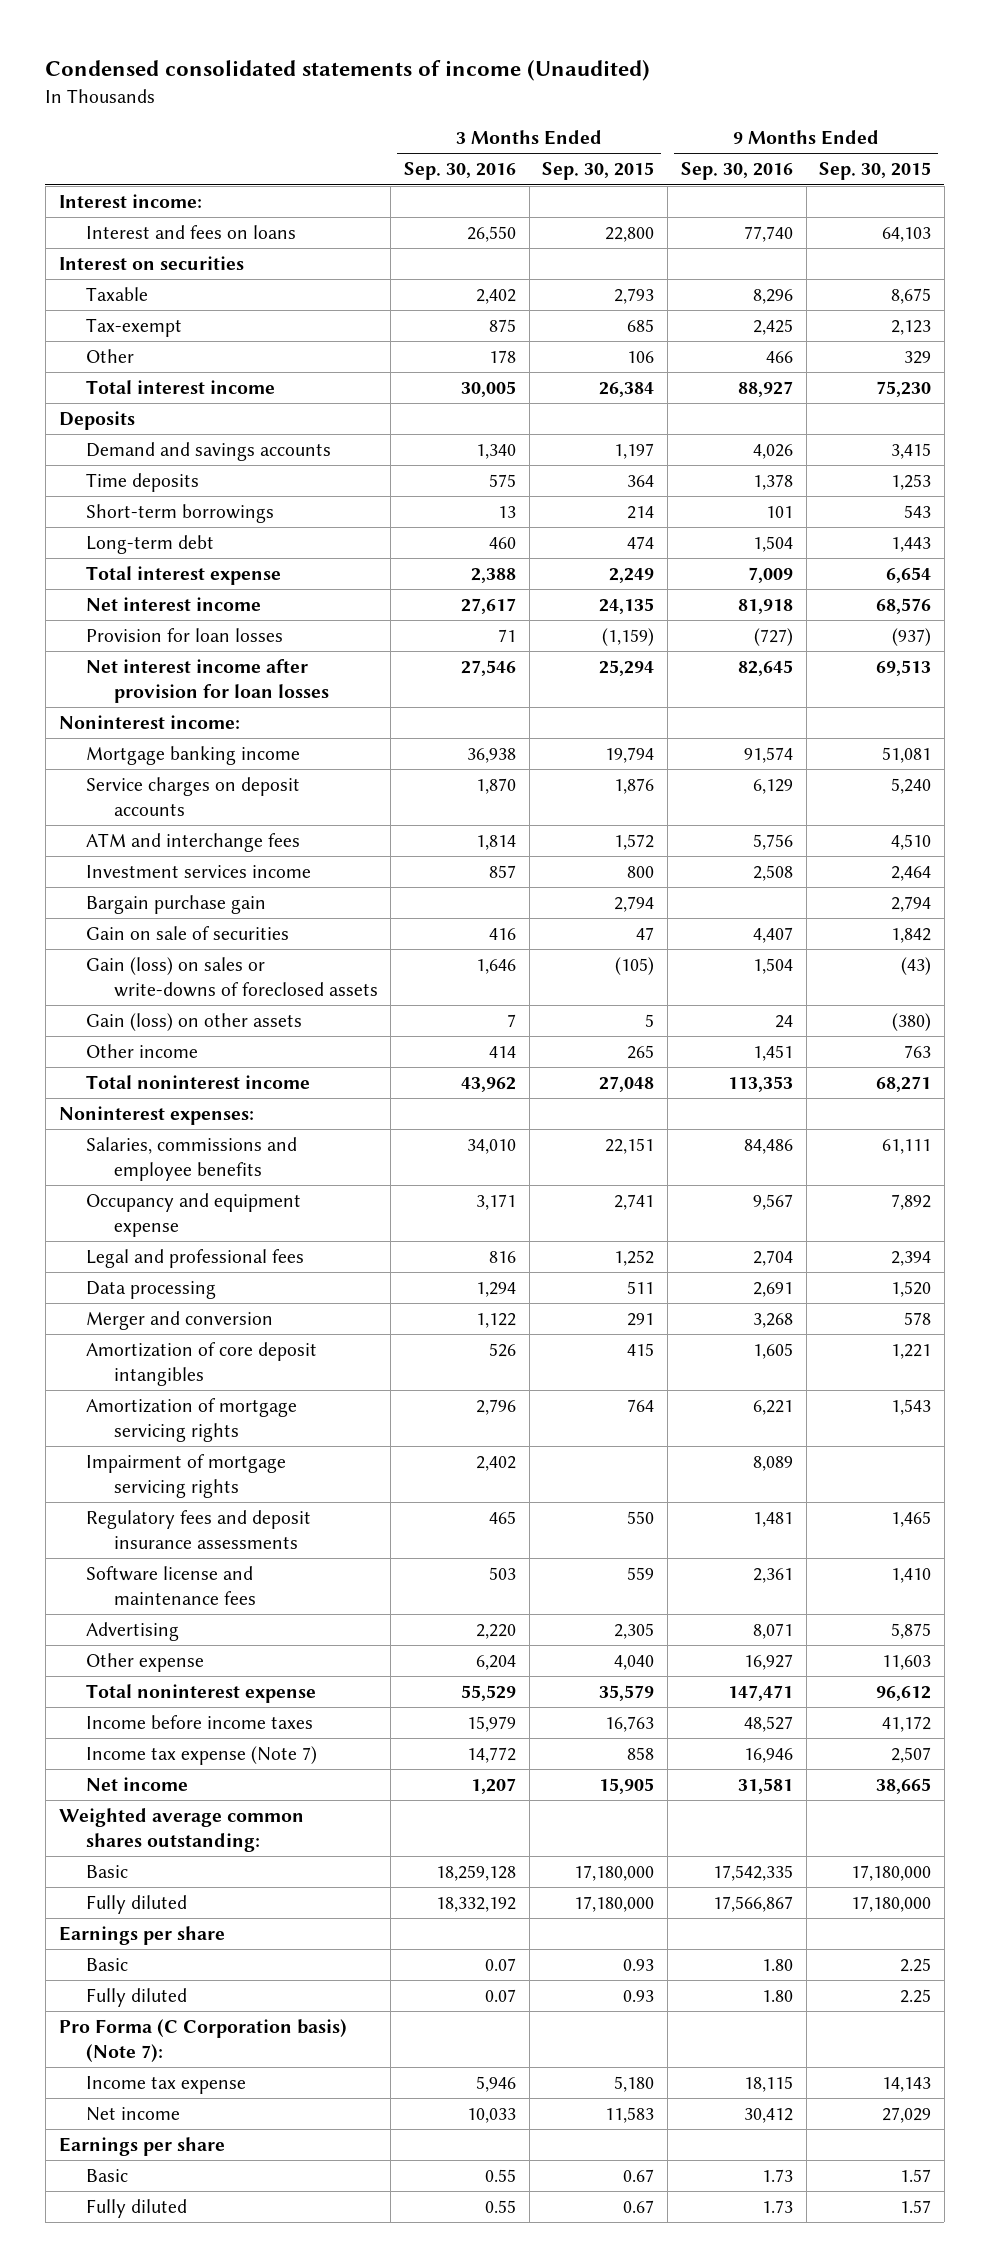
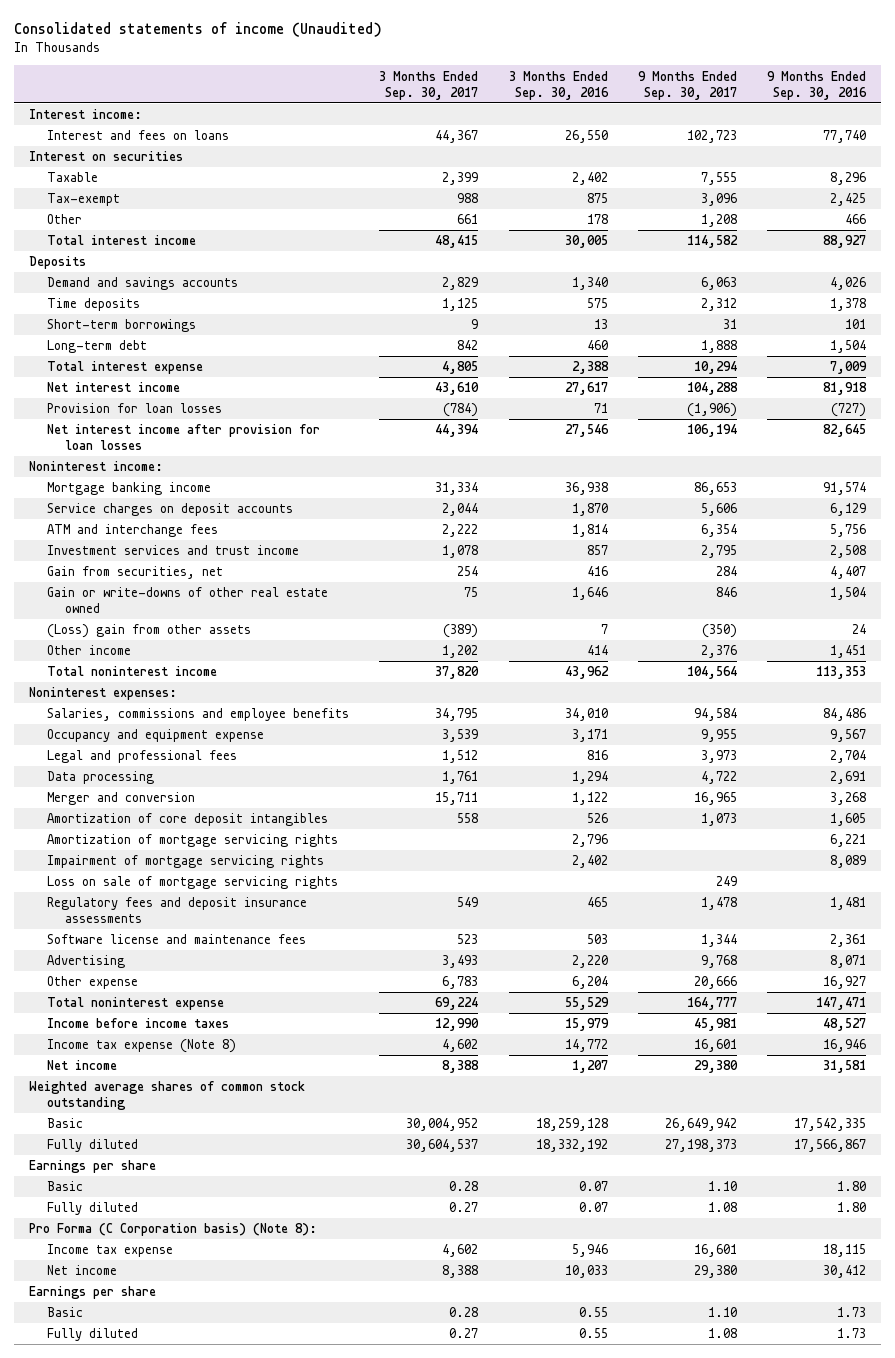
[45,60,651,82] Condensed consolidated statements of income (Unaudited) -> [13,22,382,38] Consolidated statements of income (Unaudited)
[542,162,655,181] Sep. 30, 2015 -> none
[819,162,932,181] Sep. 30, 2015 -> none
none -> [379,70,479,100] 3 Months Ended Sep. 30, 2017
none -> [637,70,737,100] 9 Months Ended Sep. 30, 2017
[86,894,267,914] Bargain purchase gain -> none
[86,864,312,878] Investment services income -> [47,545,300,556] Investment services and trust income
[86,925,290,940] Gain on sale of securities -> [47,566,224,580] Gain from securities, net
[86,956,378,997] Gain (loss) on sales or write-downs of foreclosed assets -> [47,587,329,614] Gain or write-downs of other real estate owned
[86,1012,303,1031] Gain (loss) on other assets -> [47,624,252,639] (Loss) gain from other assets
none -> [47,876,339,890] Loss on sale of mortgage servicing rights
[86,1745,318,1765] Income tax expense (Note 7) -> [47,1039,237,1054] Income tax expense (Note 8)
[58,1807,304,1852] Weighted average common shares outstanding: -> [28,1081,305,1111] Weighted average shares of common stock outstanding
[58,2018,347,2062] Pro Forma (C Corporation basis) (Note 7): -> [28,1223,317,1237] Pro Forma (C Corporation basis) (Note 8):

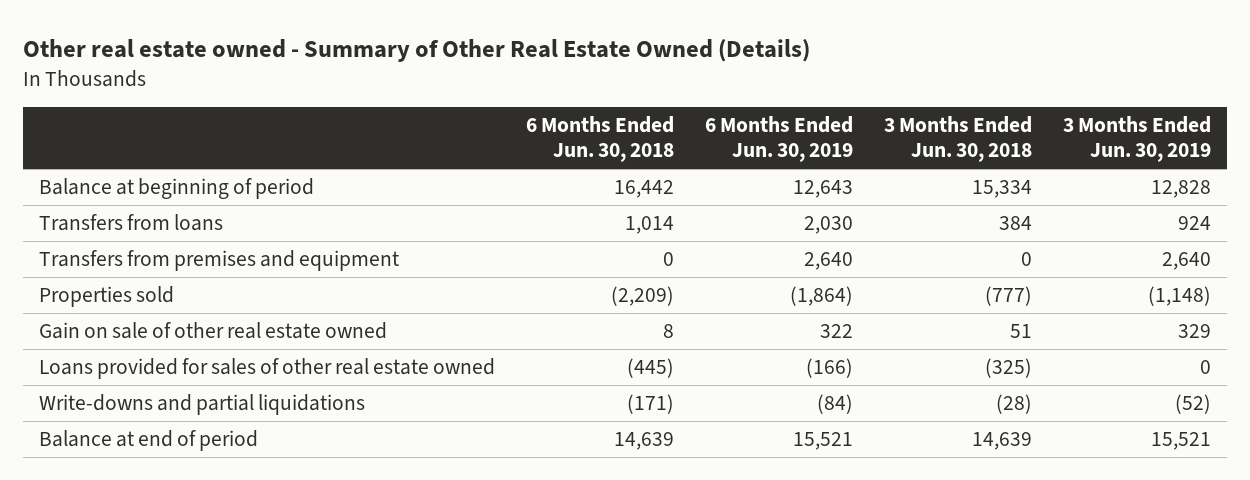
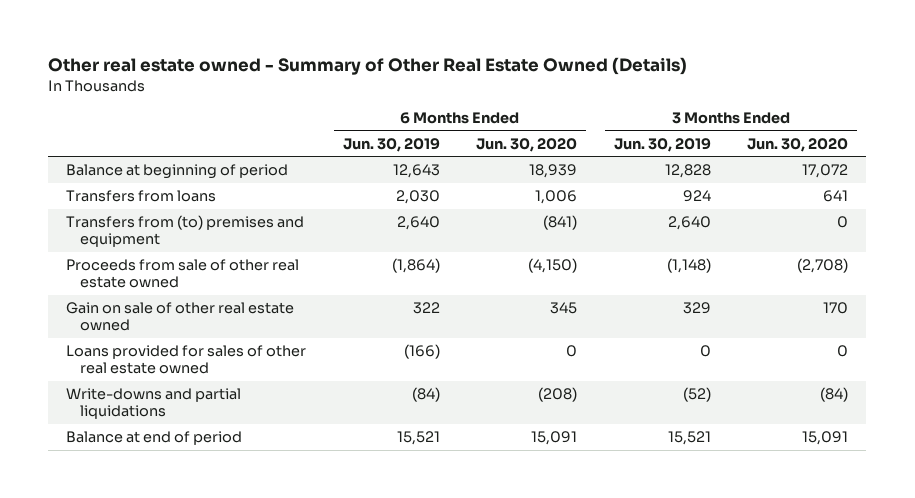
[525,116,674,163] 6 Months Ended Jun. 30, 2018 -> none
[883,116,1032,163] 3 Months Ended Jun. 30, 2018 -> none
none -> [476,137,578,152] Jun. 30, 2020
none -> [747,137,849,152] Jun. 30, 2020
[38,250,399,272] Transfers from premises and equipment -> [66,215,305,248] Transfers from (to) premises and equipment
[38,286,174,308] Properties sold -> [66,259,300,289] Proceeds from sale of other real estate owned

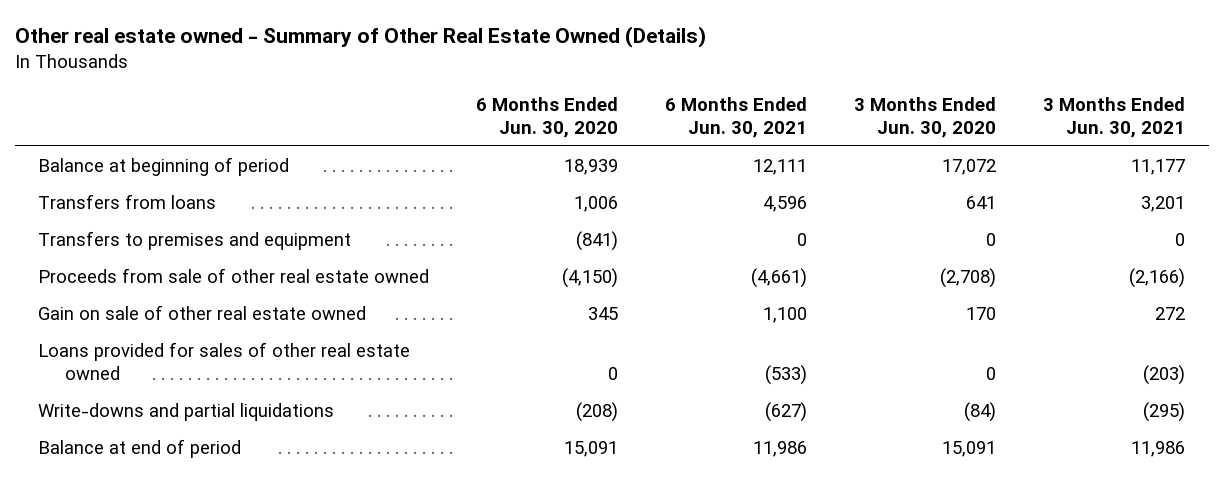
[342,137,440,152] Jun. 30, 2019 -> none
[613,137,711,152] Jun. 30, 2019 -> none
none -> [665,97,808,139] 6 Months Ended Jun. 30, 2021
none -> [1043,97,1186,139] 3 Months Ended Jun. 30, 2021
[66,215,305,248] Transfers from (to) premises and equipment -> [38,230,352,250] Transfers to premises and equipment

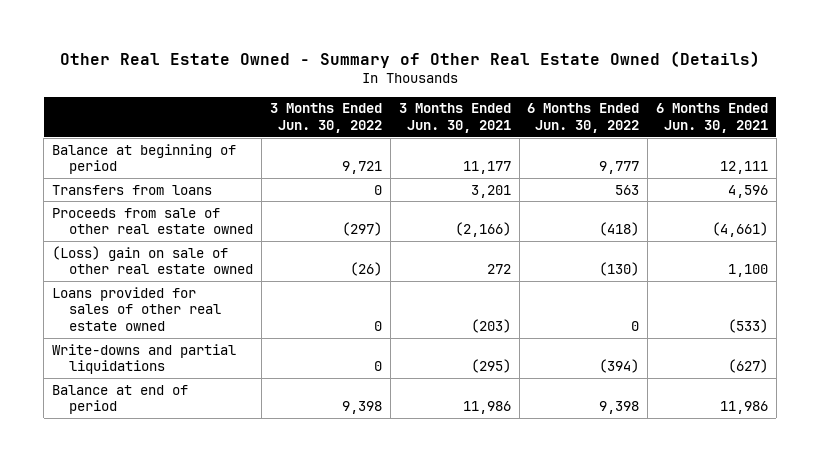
[14,26,706,49] Other real estate owned - Summary of Other Real Estate Owned (Details) -> [60,50,761,68] Other Real Estate Owned - Summary of Other Real Estate Owned (Details)
[476,97,619,139] 6 Months Ended Jun. 30, 2020 -> none
[854,97,997,139] 3 Months Ended Jun. 30, 2020 -> none
none -> [269,103,382,134] 3 Months Ended Jun. 30, 2022
none -> [527,103,640,134] 6 Months Ended Jun. 30, 2022
[38,230,352,250] Transfers to premises and equipment -> none
[38,304,367,320] Gain on sale of other real estate owned -> [52,245,254,275] (Loss) gain on sale of other real estate owned

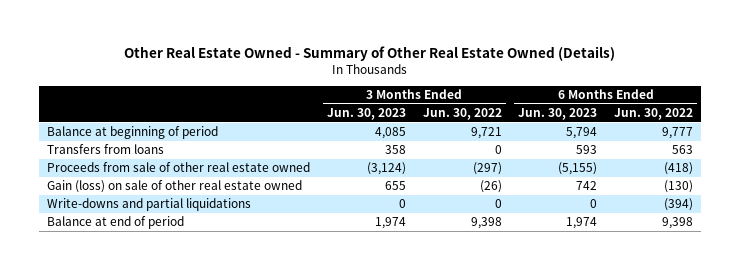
[398,103,511,134] 3 Months Ended Jun. 30, 2021 -> none
[656,103,769,134] 6 Months Ended Jun. 30, 2021 -> none
none -> [327,108,407,121] Jun. 30, 2023
none -> [518,108,598,121] Jun. 30, 2023
[52,286,222,331] Loans provided for sales of other real estate owned -> none
[52,245,254,275] (Loss) gain on sale of other real estate owned -> [47,180,303,194] Gain (loss) on sale of other real estate owned

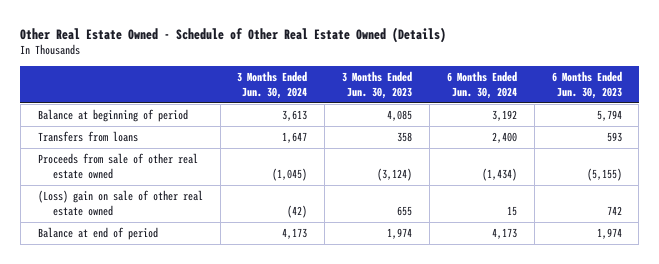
[124,45,616,61] Other Real Estate Owned - Summary of Other Real Estate Owned (Details) -> [20,26,447,43] Other Real Estate Owned - Schedule of Other Real Estate Owned (Details)
[422,108,502,121] Jun. 30, 2022 -> none
[613,108,693,121] Jun. 30, 2022 -> none
none -> [237,71,308,99] 3 Months Ended Jun. 30, 2024
none -> [446,71,517,99] 6 Months Ended Jun. 30, 2024
[47,198,252,212] Write-downs and partial liquidations -> none
[47,180,303,194] Gain (loss) on sale of other real estate owned -> [37,190,203,216] (Loss) gain on sale of other real estate owned

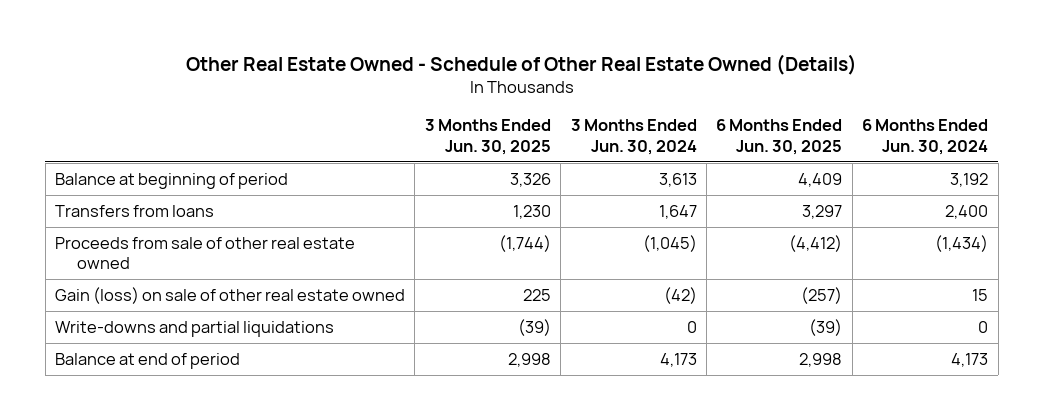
[342,71,413,99] 3 Months Ended Jun. 30, 2023 -> none
[551,71,622,99] 6 Months Ended Jun. 30, 2023 -> none
none -> [424,119,551,155] 3 Months Ended Jun. 30, 2025
none -> [716,119,843,155] 6 Months Ended Jun. 30, 2025
[37,190,203,216] (Loss) gain on sale of other real estate owned -> [54,286,405,304] Gain (loss) on sale of other real estate owned
none -> [54,320,334,337] Write-downs and partial liquidations

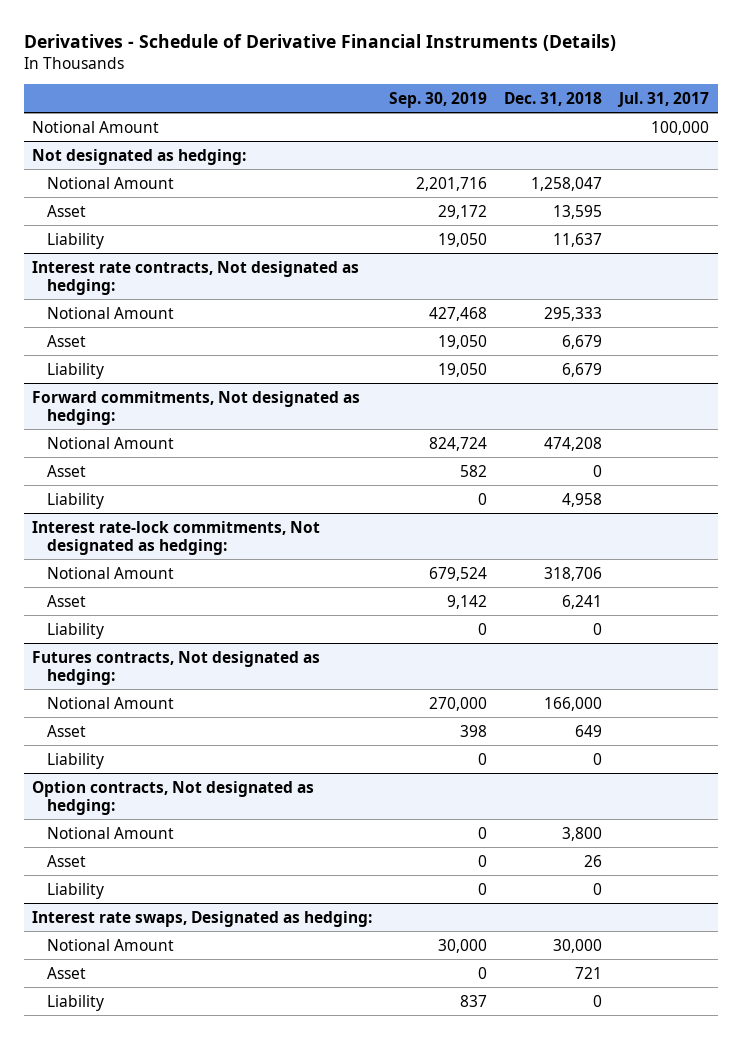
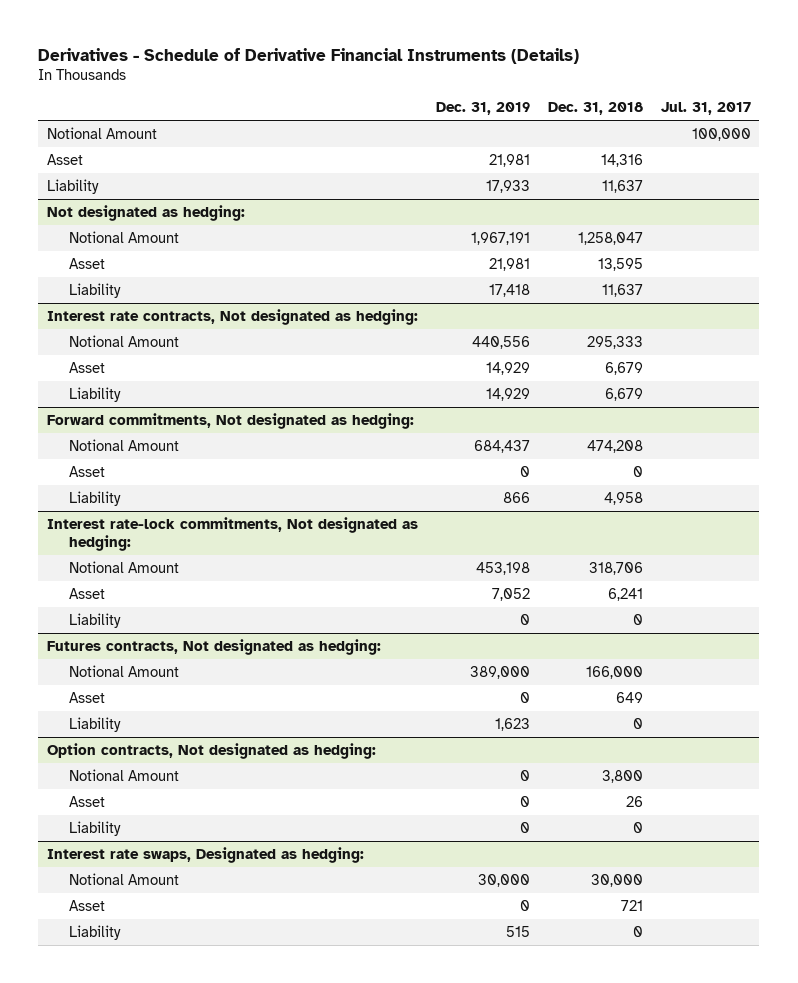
[389,91,488,108] Sep. 30, 2019 -> none
none -> [435,102,530,116] Dec. 31, 2019
none -> [47,153,84,165] Asset
none -> [47,178,100,194] Liability

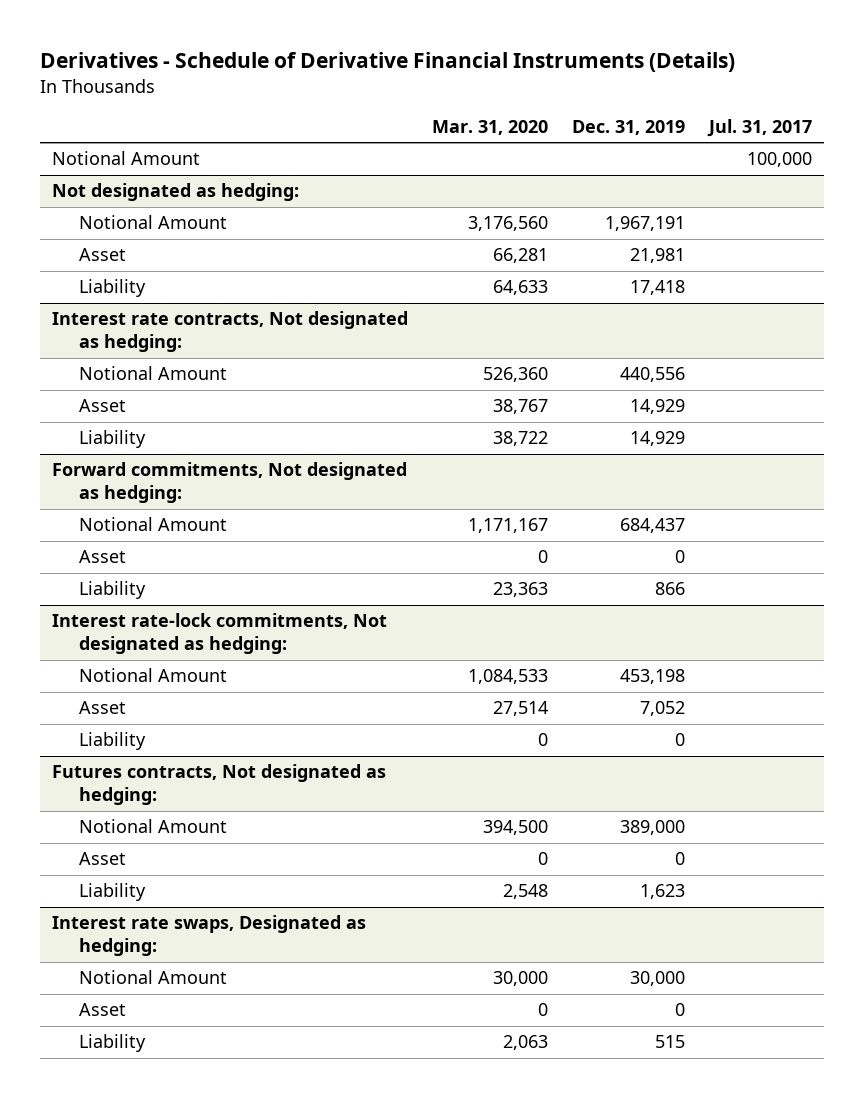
[547,102,643,116] Dec. 31, 2018 -> none
none -> [432,120,549,136] Mar. 31, 2020
[47,153,84,165] Asset -> none
[47,178,100,194] Liability -> none
[47,742,377,759] Option contracts, Not designated as hedging: -> none
[69,768,180,781] Notional Amount -> none
[69,795,106,807] Asset -> none
[69,820,122,836] Liability -> none

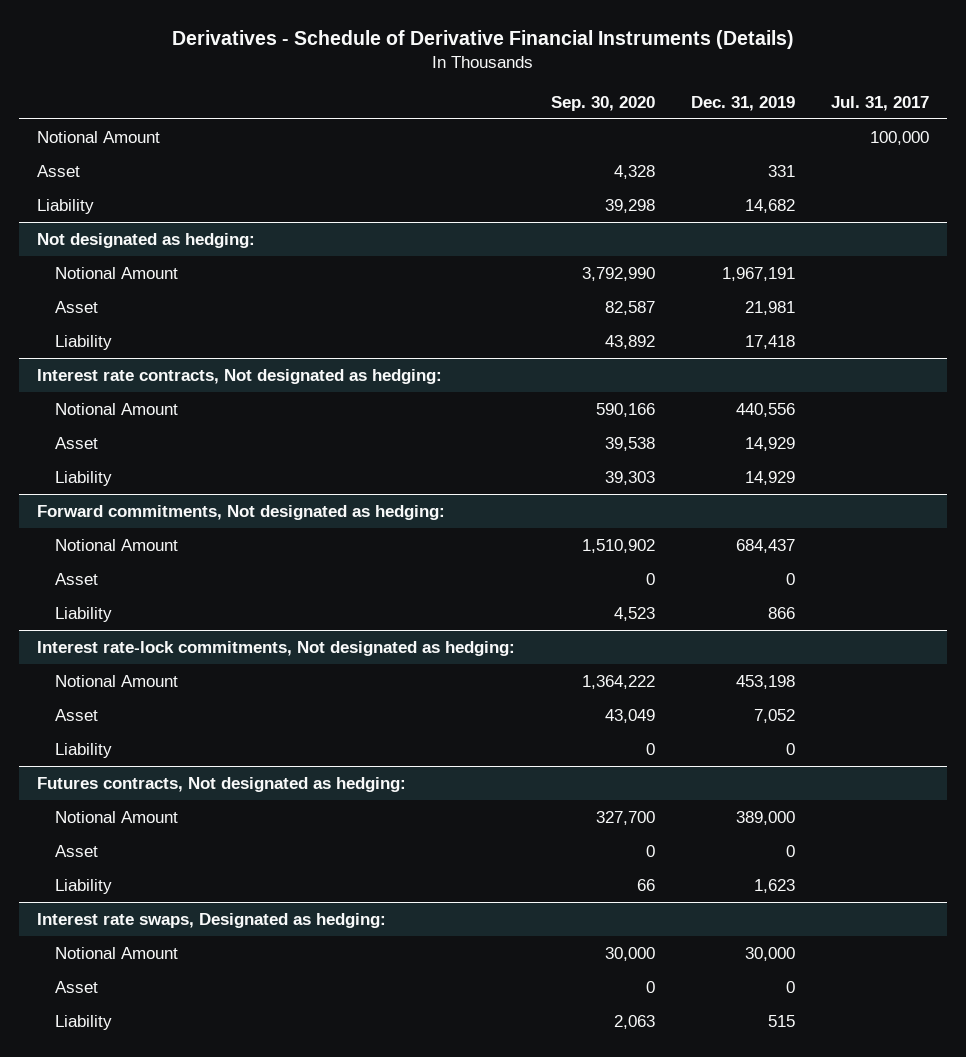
[432,120,549,136] Mar. 31, 2020 -> none
none -> [551,95,656,111] Sep. 30, 2020
none -> [36,164,80,177] Asset
none -> [36,198,94,214] Liability

